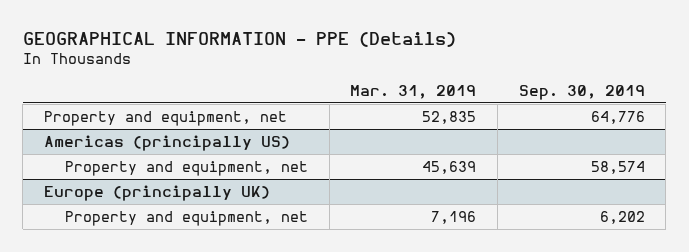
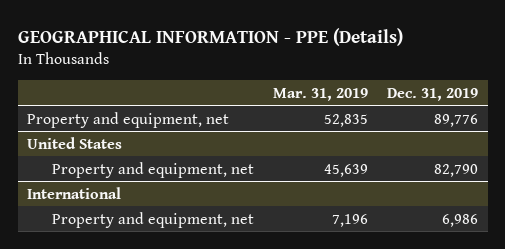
[518,85,645,101] Sep. 30, 2019 -> none
none -> [387,87,479,101] Dec. 31, 2019
[43,134,290,151] Americas (principally US) -> [27,136,123,149] United States
[43,184,270,201] Europe (principally UK) -> [27,186,122,199] International

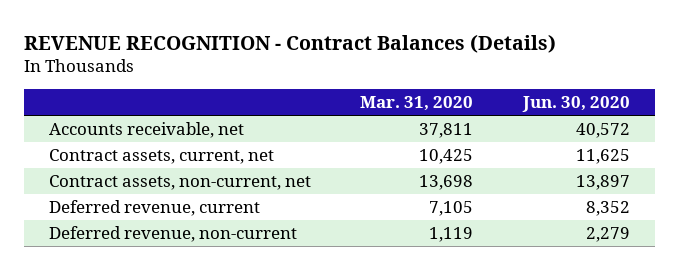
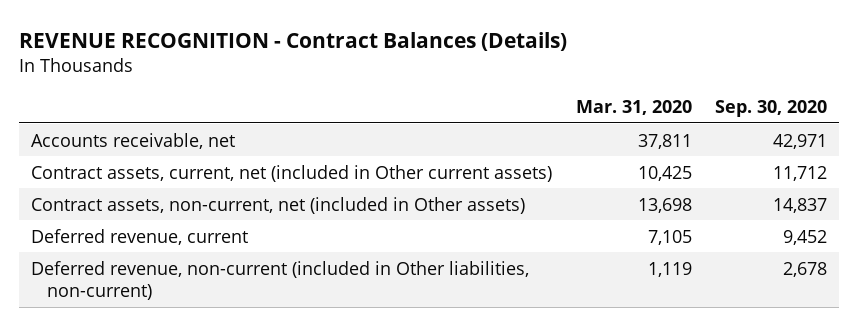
[522,96,631,113] Jun. 30, 2020 -> none
none -> [715,99,828,117] Sep. 30, 2020
[48,148,274,164] Contract assets, current, net -> [31,164,553,182] Contract assets, current, net (included in Other current assets)
[48,174,311,190] Contract assets, non-current, net -> [31,196,526,214] Contract assets, non-current, net (included in Other assets)
[48,225,297,242] Deferred revenue, non-current -> [31,260,530,301] Deferred revenue, non-current (included in Other liabilities, non-current)

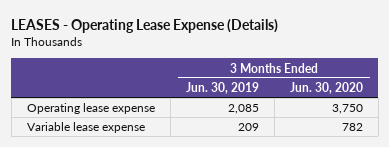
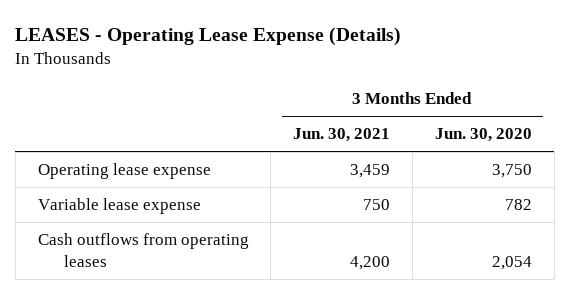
[185,82,259,95] Jun. 30, 2019 -> none
none -> [293,128,391,143] Jun. 30, 2021
none -> [37,232,249,267] Cash outflows from operating leases

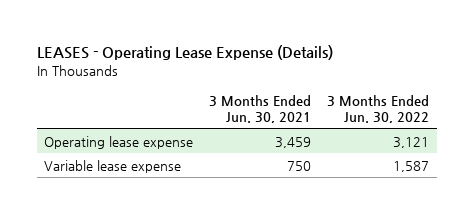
[434,128,532,143] Jun. 30, 2020 -> none
none -> [326,94,429,123] 3 Months Ended Jun. 30, 2022
[37,232,249,267] Cash outflows from operating leases -> none

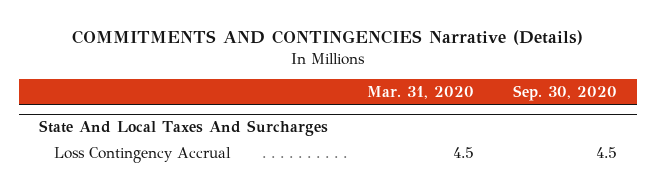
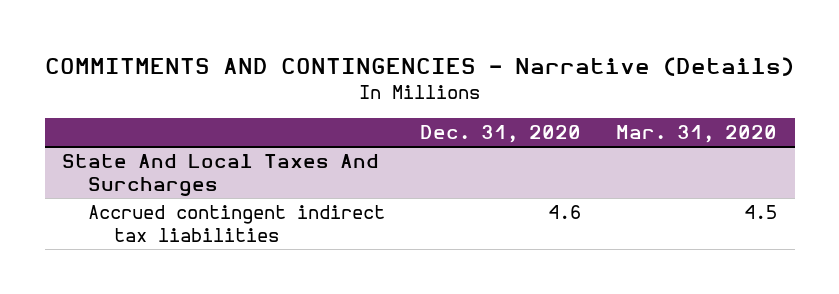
[71,30,583,46] COMMITMENTS AND CONTINGENCIES Narrative (Details) -> [44,56,794,76] COMMITMENTS AND CONTINGENCIES - Narrative (Details)
[513,84,618,101] Sep. 30, 2020 -> none
none -> [420,124,582,143] Dec. 31, 2020
[54,146,232,163] Loss Contingency Accrual -> [88,205,386,242] Accrued contingent indirect tax liabilities

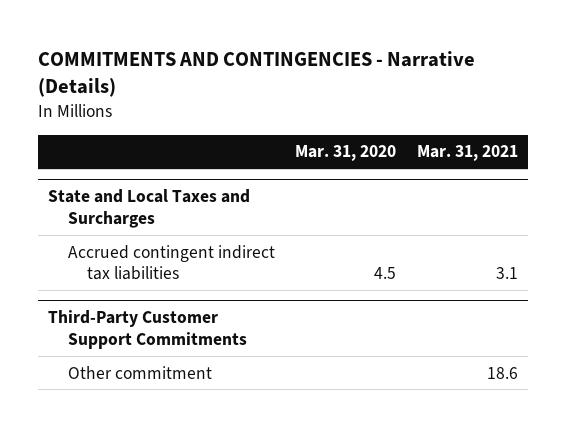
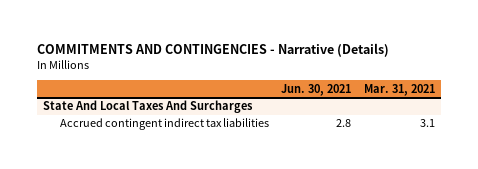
[295,145,397,162] Mar. 31, 2020 -> none
none -> [281,83,352,96] Jun. 30, 2021
[48,189,251,229] State and Local Taxes and Surcharges -> [43,100,254,114] State And Local Taxes And Surcharges
[48,310,247,350] Third-Party Customer Support Commitments -> none
[67,365,212,379] Other commitment -> none

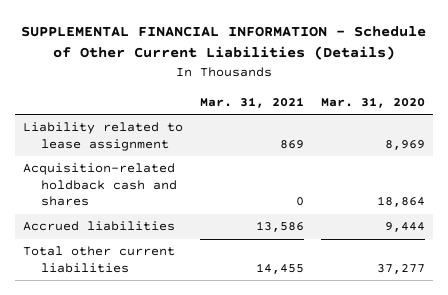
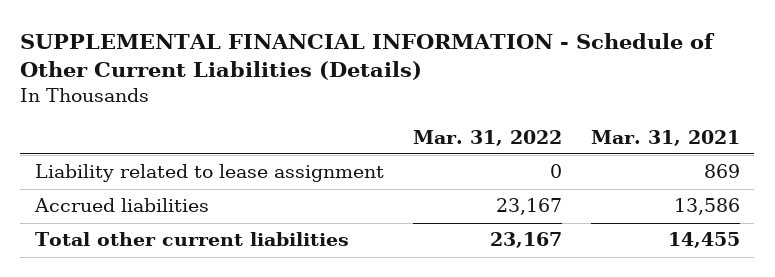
[320,96,425,108] Mar. 31, 2020 -> none
none -> [412,129,562,146] Mar. 31, 2022
[23,163,177,207] Acquisition-related holdback cash and shares -> none

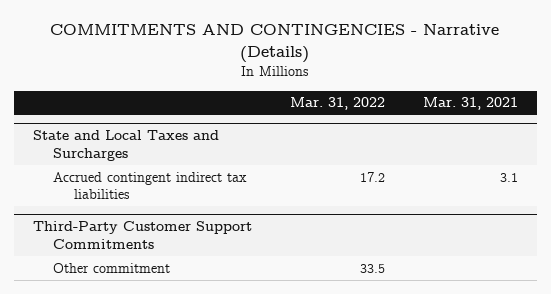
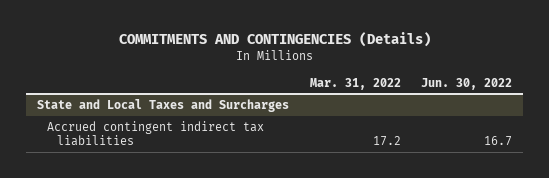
[50,24,500,64] COMMITMENTS AND CONTINGENCIES - Narrative (Details) -> [118,32,431,48] COMMITMENTS AND CONTINGENCIES (Details)
[423,97,519,111] Mar. 31, 2021 -> none
none -> [421,77,513,90] Jun. 30, 2022
[32,221,252,250] Third-Party Customer Support Commitments -> none
[53,262,171,273] Other commitment -> none

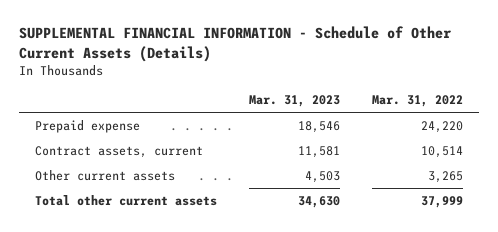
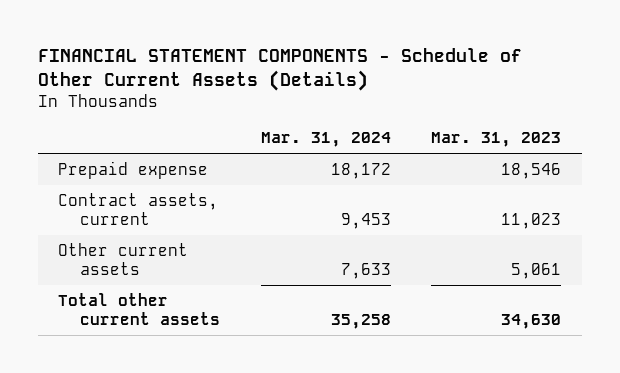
[18,26,452,63] SUPPLEMENTAL FINANCIAL INFORMATION - Schedule of Other Current Assets (Details) -> [38,48,523,91] FINANCIAL STATEMENT COMPONENTS - Schedule of Other Current Assets (Details)
[371,95,463,108] Mar. 31, 2022 -> none
none -> [260,131,391,147] Mar. 31, 2024
[297,145,340,158] 11,581 -> [501,212,562,229] 11,023
[304,170,340,183] 4,503 -> [511,262,562,279] 5,061

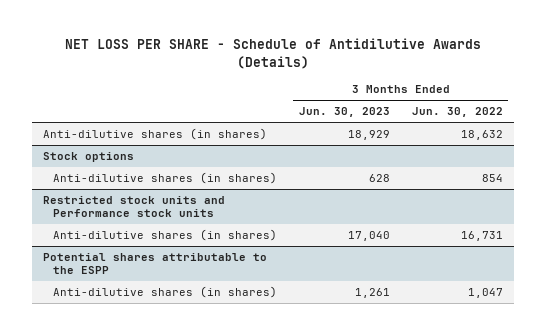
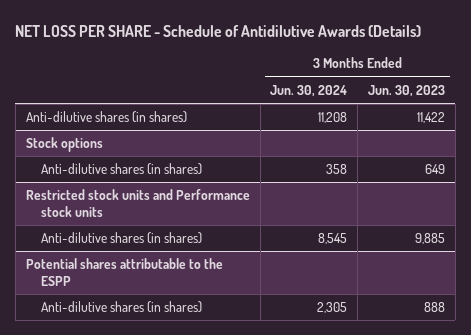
[411,107,503,118] Jun. 30, 2022 -> none
none -> [270,84,348,97] Jun. 30, 2024
[347,130,390,141] 18,929 -> [417,112,446,124] 11,422
[368,174,390,183] 628 -> [425,164,446,175] 649
[347,231,390,242] 17,040 -> [415,233,446,245] 9,885
[354,288,390,299] 1,261 -> [424,302,446,313] 888

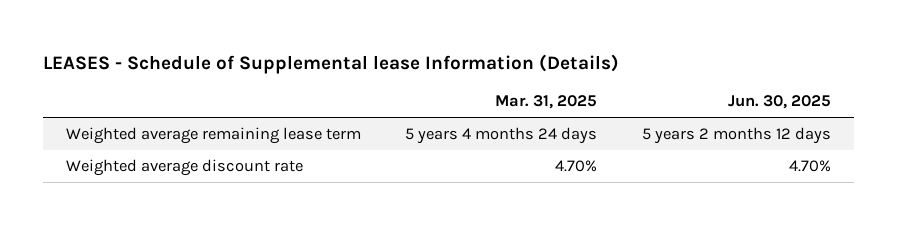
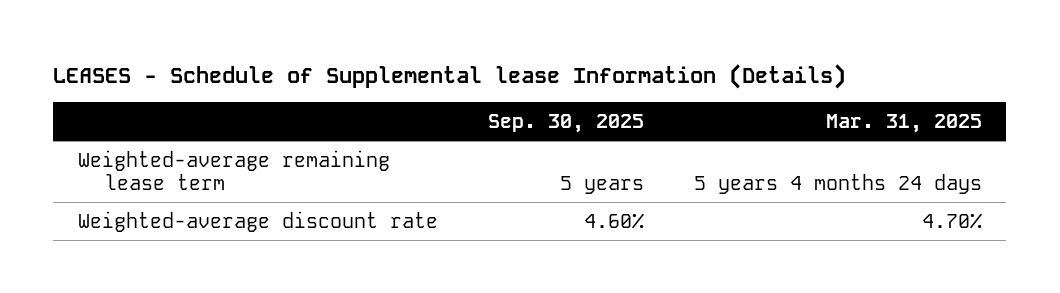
[728,95,832,110] Jun. 30, 2025 -> none
none -> [487,113,644,133] Sep. 30, 2025
[65,127,361,145] Weighted average remaining lease term -> [78,149,391,191] Weighted-average remaining lease term
[65,159,303,177] Weighted average discount rate -> [78,210,439,232] Weighted-average discount rate

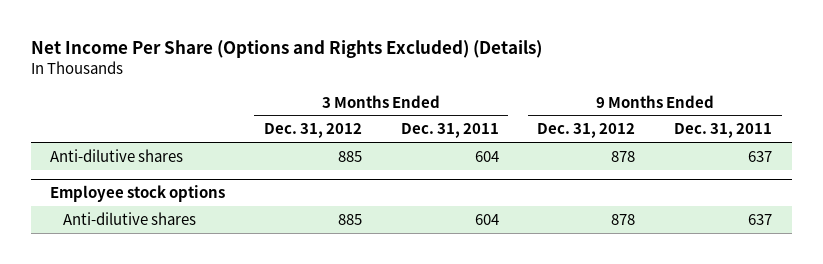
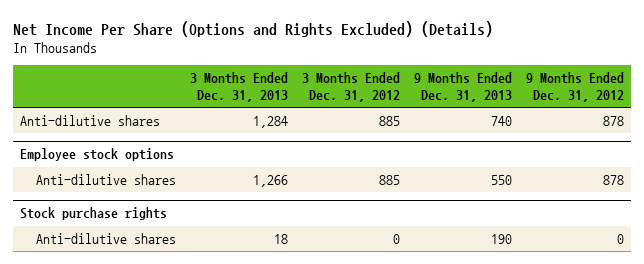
[400,123,499,139] Dec. 31, 2011 -> none
[674,123,773,139] Dec. 31, 2011 -> none
none -> [190,71,289,102] 3 Months Ended Dec. 31, 2013
none -> [414,71,513,102] 9 Months Ended Dec. 31, 2013
none -> [19,207,167,221] Stock purchase rights
none -> [35,232,176,244] Anti-dilutive shares

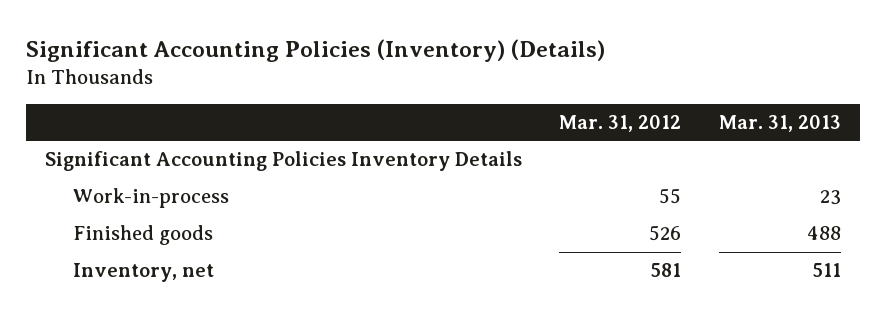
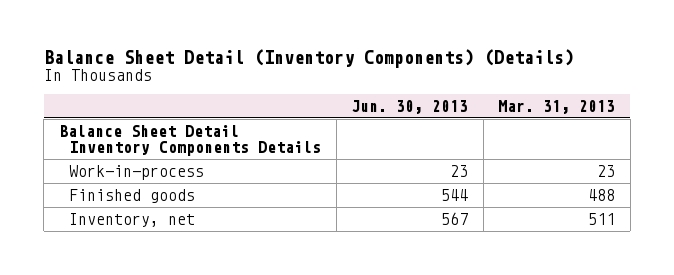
[26,39,606,63] Significant Accounting Policies (Inventory) (Details) -> [43,48,574,68] Balance Sheet Detail (Inventory Components) (Details)
[559,114,682,132] Mar. 31, 2012 -> none
none -> [351,100,469,115] Jun. 30, 2013
[44,151,522,172] Significant Accounting Policies Inventory Details -> [58,124,322,157] Balance Sheet Detail Inventory Components Details

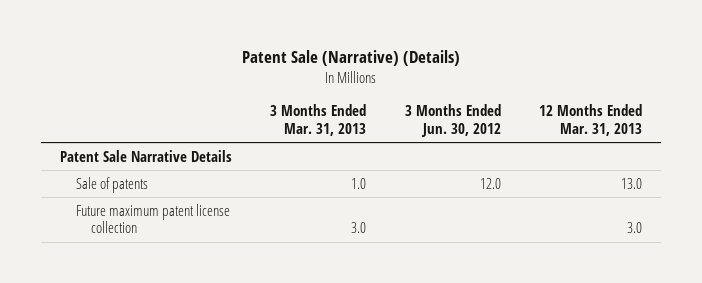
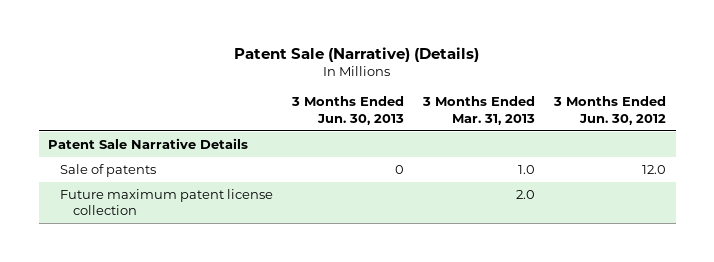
[538,104,642,136] 12 Months Ended Mar. 31, 2013 -> none
none -> [291,96,405,125] 3 Months Ended Jun. 30, 2013
[351,222,367,234] 3.0 -> [516,190,536,200] 2.0

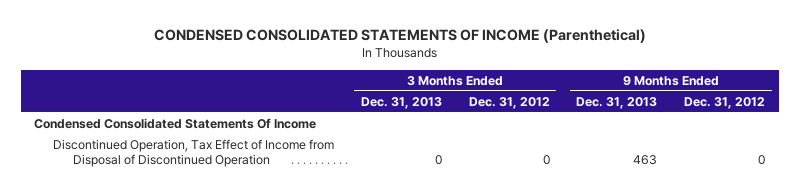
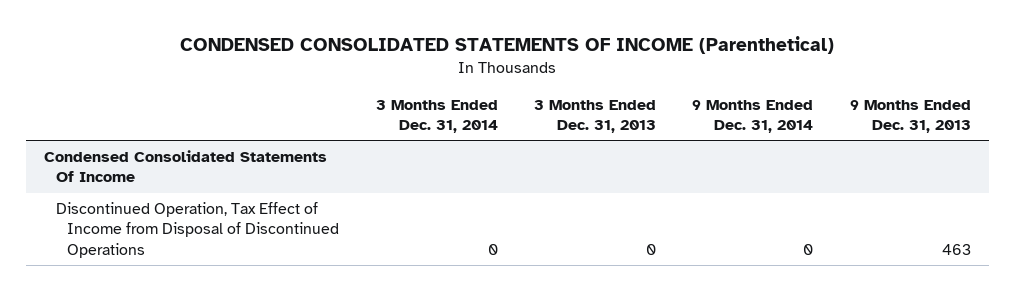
[468,96,550,109] Dec. 31, 2012 -> none
[684,96,766,109] Dec. 31, 2012 -> none
none -> [375,99,498,134] 3 Months Ended Dec. 31, 2014
none -> [692,99,814,134] 9 Months Ended Dec. 31, 2014
[53,138,335,167] Discontinued Operation, Tax Effect of Income from Disposal of Discontinued Operation -> [55,202,340,258] Discontinued Operation, Tax Effect of Income from Disposal of Discontinued Operations

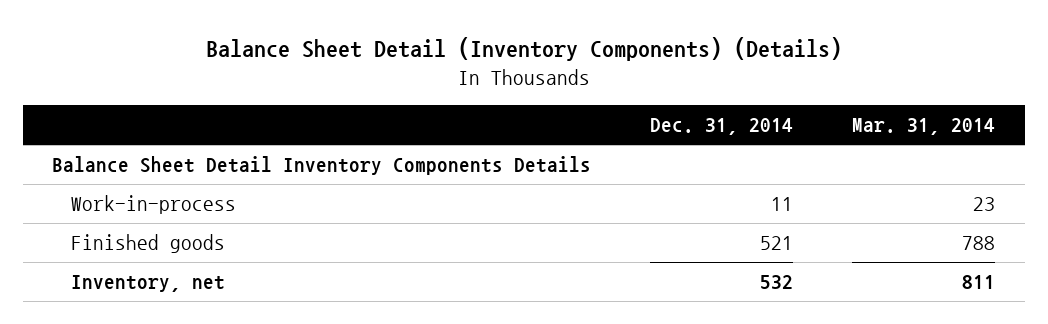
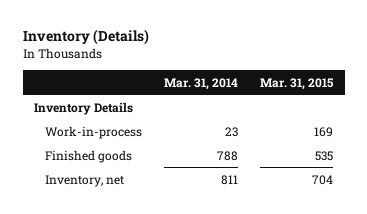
[205,36,842,61] Balance Sheet Detail (Inventory Components) (Details) -> [22,29,149,46] Inventory (Details)
[650,118,794,136] Dec. 31, 2014 -> none
none -> [260,77,335,90] Mar. 31, 2015
[52,156,592,176] Balance Sheet Detail Inventory Components Details -> [33,101,133,115] Inventory Details

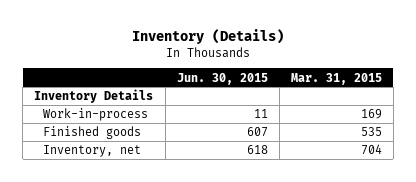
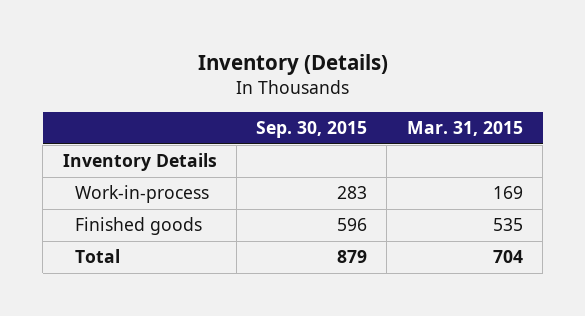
[176,72,268,85] Jun. 30, 2015 -> none
none -> [256,121,368,139] Sep. 30, 2015
[42,145,141,158] Inventory, net -> [75,249,121,264] Total

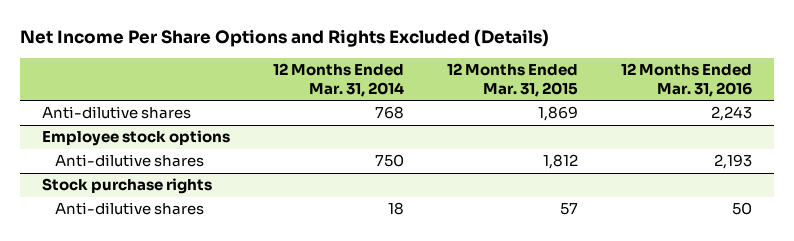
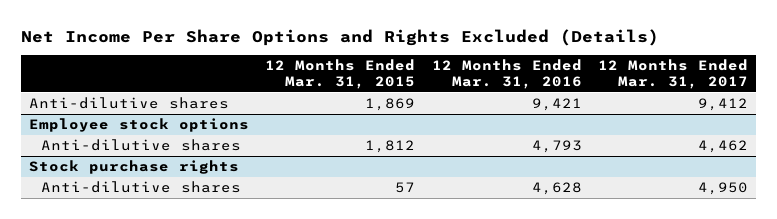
[272,63,404,97] 12 Months Ended Mar. 31, 2014 -> none
none -> [598,59,749,90] 12 Months Ended Mar. 31, 2017
[711,106,753,122] 2,243 -> [531,98,582,112] 9,421
[714,154,753,170] 2,193 -> [531,140,582,154] 4,793
[732,202,753,216] 50 -> [531,182,582,196] 4,628

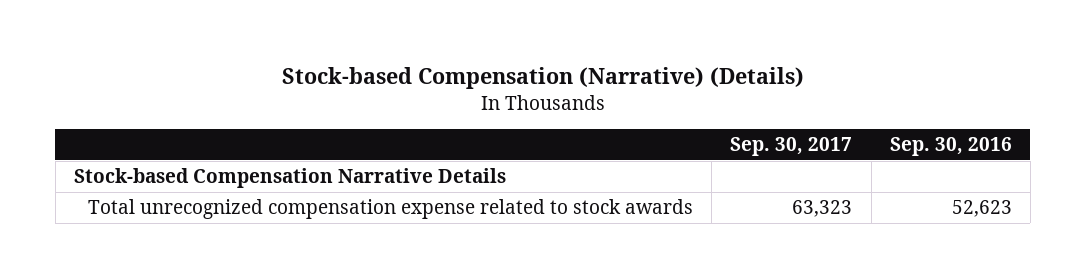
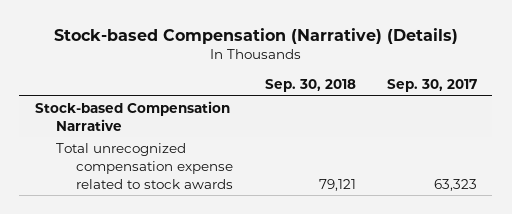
[889,136,1012,156] Sep. 30, 2016 -> none
none -> [264,79,356,93] Sep. 30, 2018
[73,168,506,189] Stock-based Compensation Narrative Details -> [34,101,230,131] Stock-based Compensation Narrative

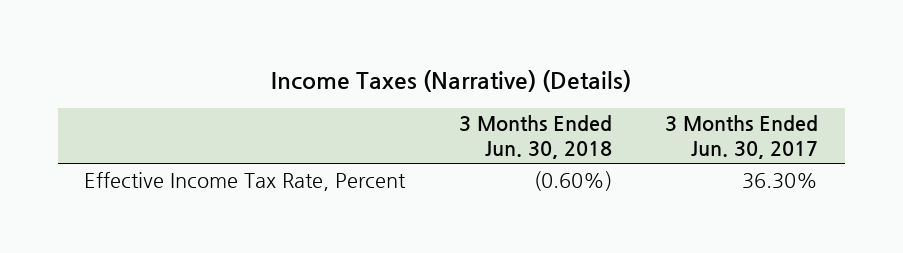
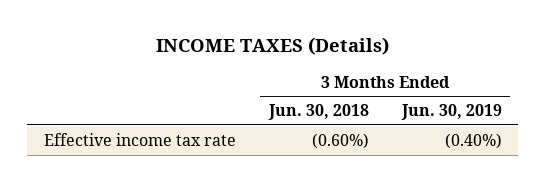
[271,70,632,93] Income Taxes (Narrative) (Details) -> [155,36,389,55] INCOME TAXES (Details)
[665,115,819,160] 3 Months Ended Jun. 30, 2017 -> none
none -> [400,104,502,121] Jun. 30, 2019
[84,172,407,192] Effective Income Tax Rate, Percent -> [43,133,236,147] Effective income tax rate

